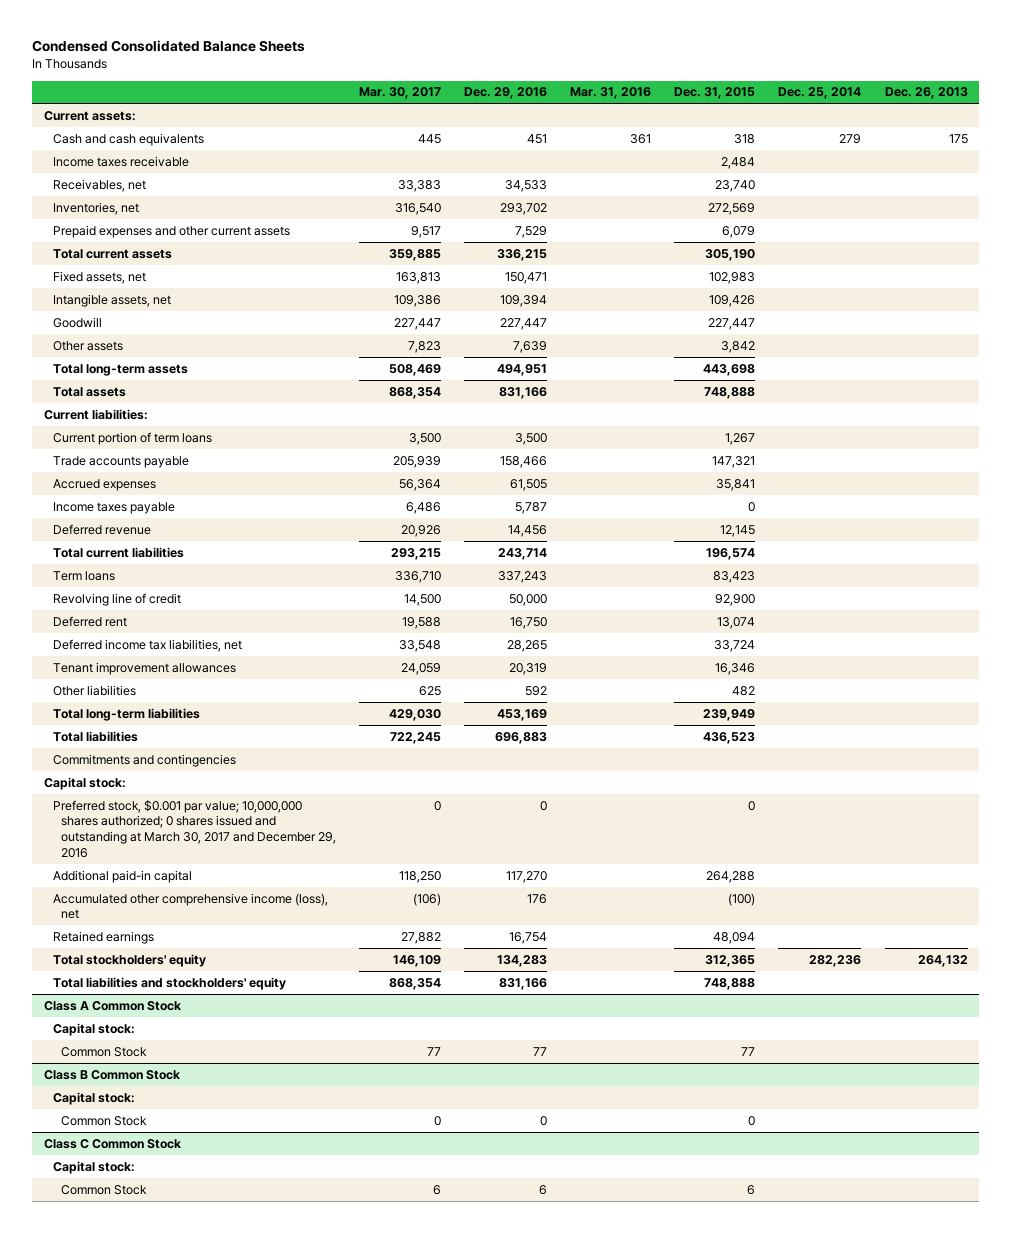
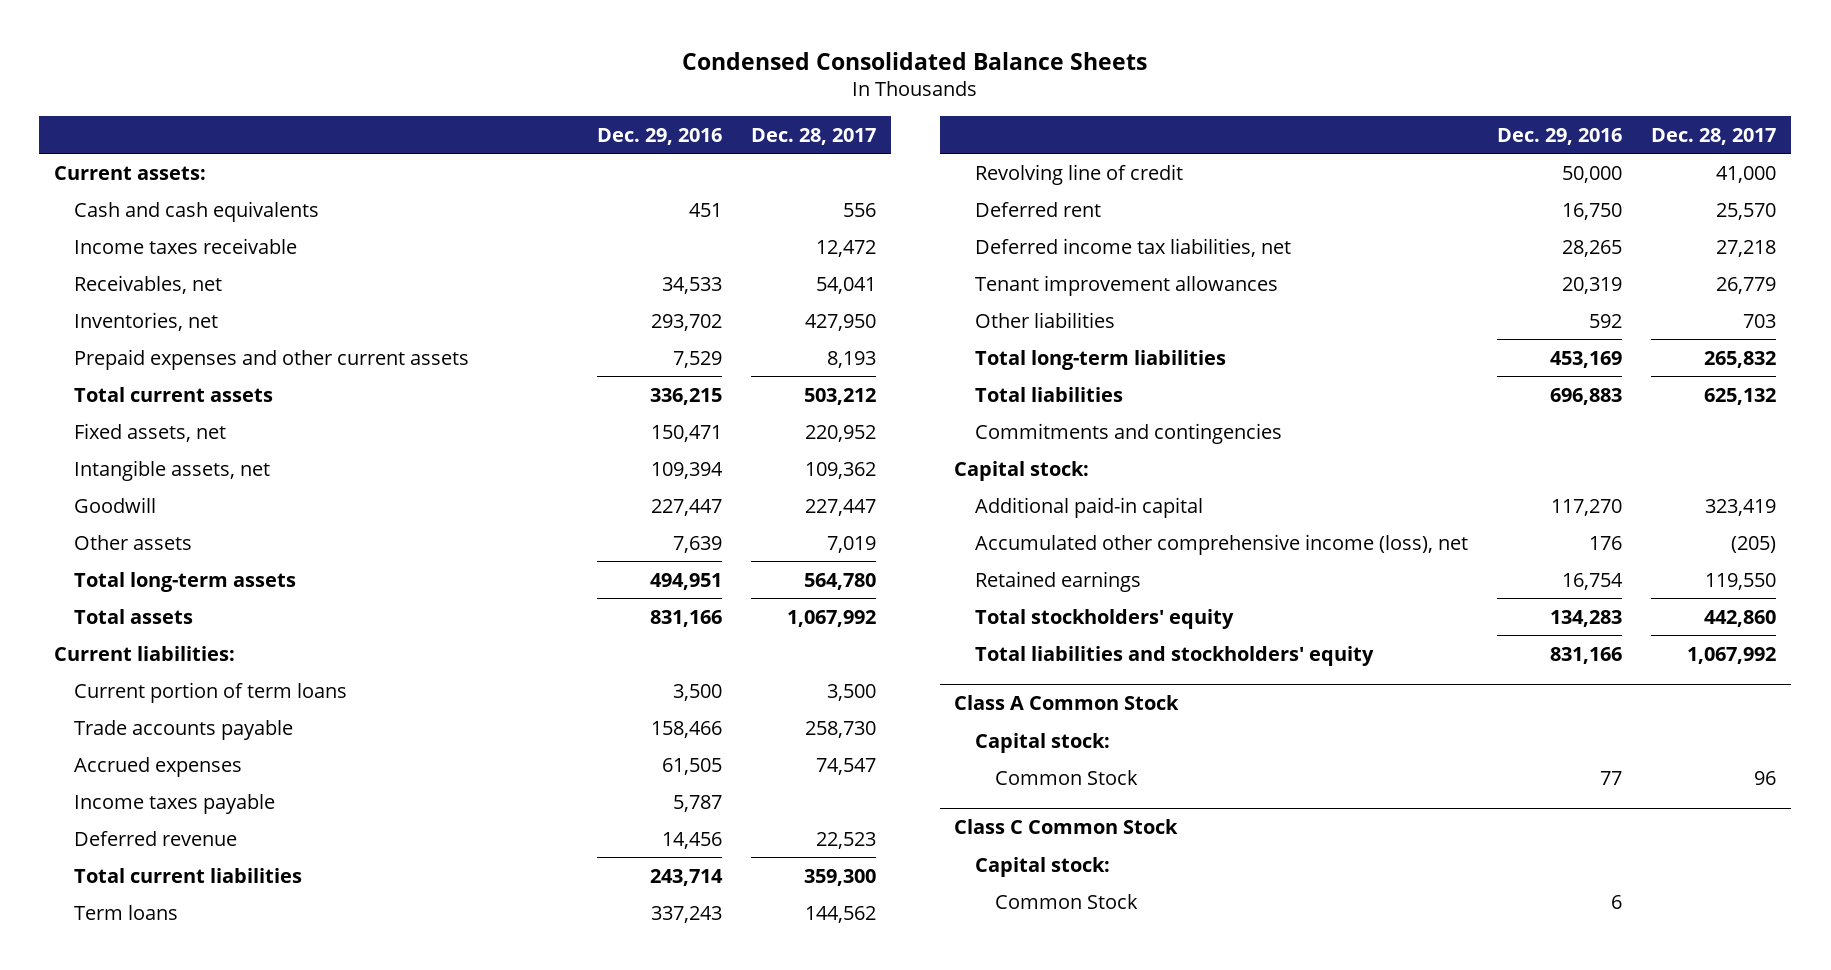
[359,87,442,100] Mar. 30, 2017 -> none
[570,87,652,100] Mar. 31, 2016 -> none
[674,87,756,100] Dec. 31, 2015 -> none
[778,87,862,100] Dec. 25, 2014 -> none
[884,87,968,100] Dec. 26, 2013 -> none
none -> [751,127,877,145] Dec. 28, 2017
[52,799,337,858] Preferred stock, $0.001 par value; 10,000,000 shares authorized; 0 shares issued and outstanding at March 30, 2017 and December 29, 2016 -> none
[43,1069,180,1080] Class B Common Stock -> none
[52,1091,135,1105] Capital stock: -> none
[61,1115,148,1126] Common Stock -> none

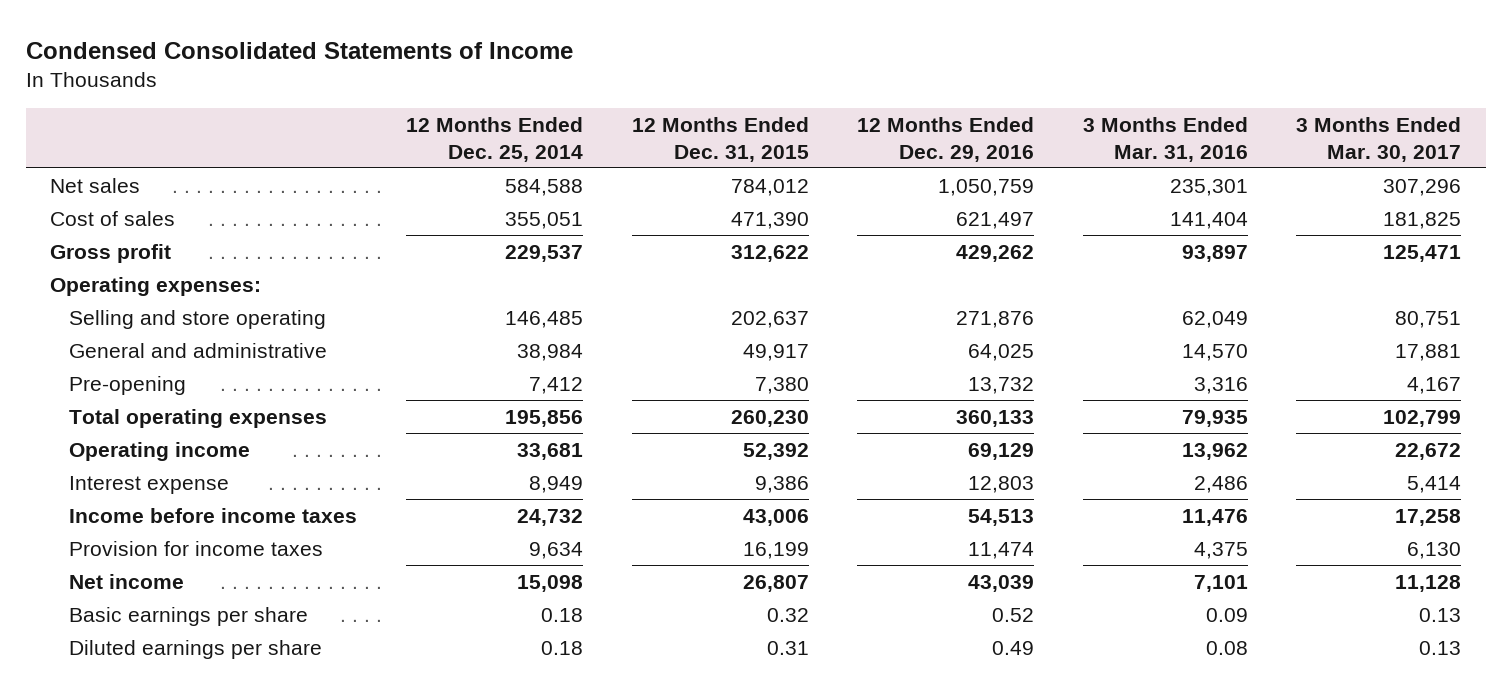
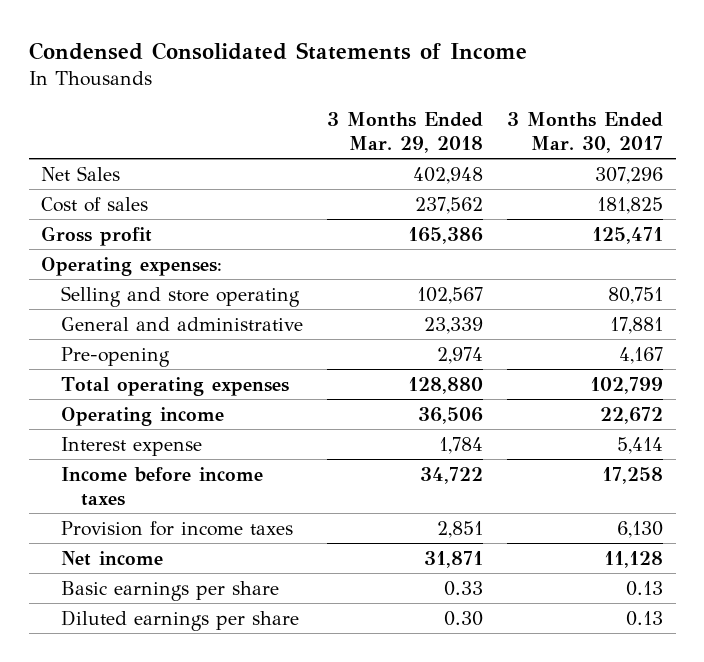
[405,116,583,162] 12 Months Ended Dec. 25, 2014 -> none
[631,116,809,162] 12 Months Ended Dec. 31, 2015 -> none
[857,116,1035,162] 12 Months Ended Dec. 29, 2016 -> none
[1082,116,1248,162] 3 Months Ended Mar. 31, 2016 -> none
none -> [327,112,484,154] 3 Months Ended Mar. 29, 2018
[50,177,141,193] Net sales -> [40,165,120,181] Net Sales

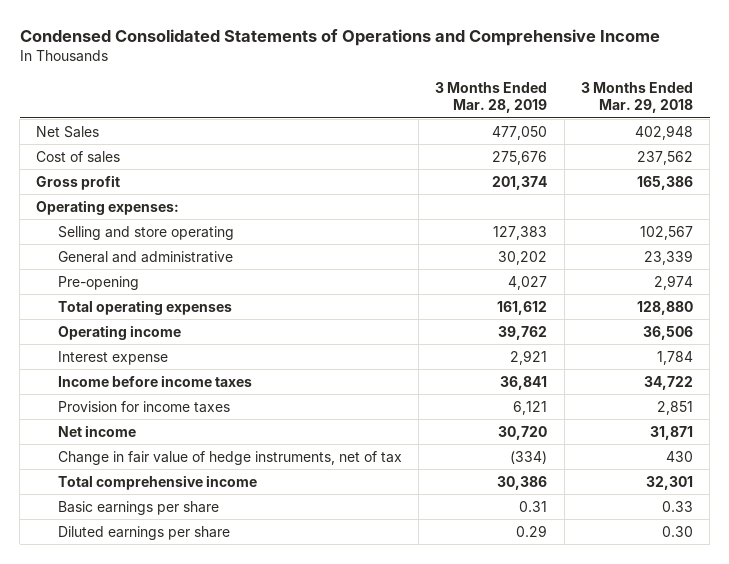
[28,41,527,60] Condensed Consolidated Statements of Income -> [19,28,660,46] Condensed Consolidated Statements of Operations and Comprehensive Income
[507,112,664,154] 3 Months Ended Mar. 30, 2017 -> none
none -> [435,81,548,114] 3 Months Ended Mar. 28, 2019
none -> [57,450,402,465] Change in fair value of hedge instruments, net of tax
none -> [57,474,257,490] Total comprehensive income

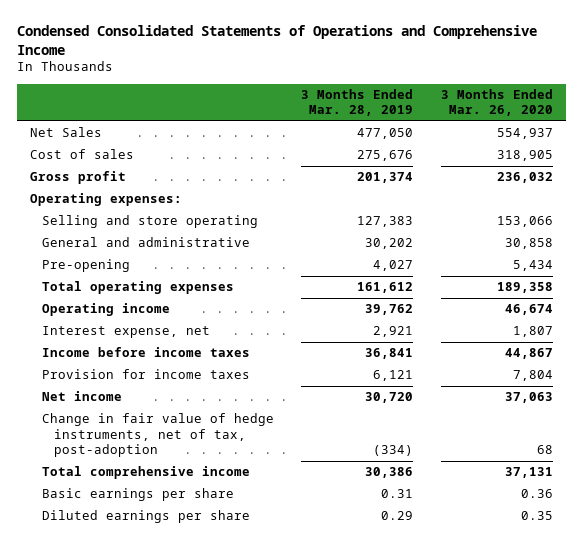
[580,81,693,114] 3 Months Ended Mar. 29, 2018 -> none
none -> [440,88,553,117] 3 Months Ended Mar. 26, 2020
[57,350,168,365] Interest expense -> [42,326,211,339] Interest expense, net
[57,450,402,465] Change in fair value of hedge instruments, net of tax -> [42,413,275,458] Change in fair value of hedge instruments, net of tax, post-adoption

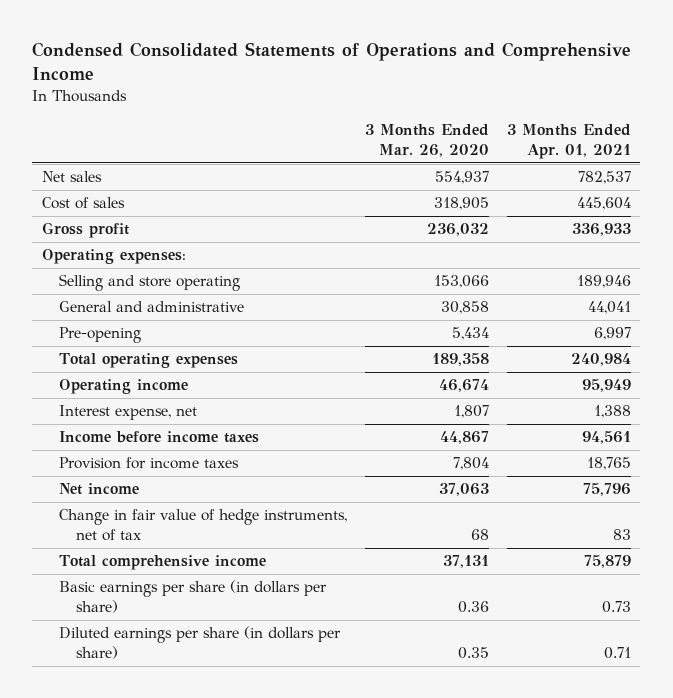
[301,88,414,117] 3 Months Ended Mar. 28, 2019 -> none
none -> [507,124,632,159] 3 Months Ended Apr. 01, 2021
[30,127,103,138] Net Sales -> [41,171,102,183] Net sales
[42,413,275,458] Change in fair value of hedge instruments, net of tax, post-adoption -> [58,509,347,542] Change in fair value of hedge instruments, net of tax
[42,488,235,502] Basic earnings per share -> [58,580,327,614] Basic earnings per share (in dollars per share)
[42,510,251,524] Diluted earnings per share -> [58,626,341,660] Diluted earnings per share (in dollars per share)

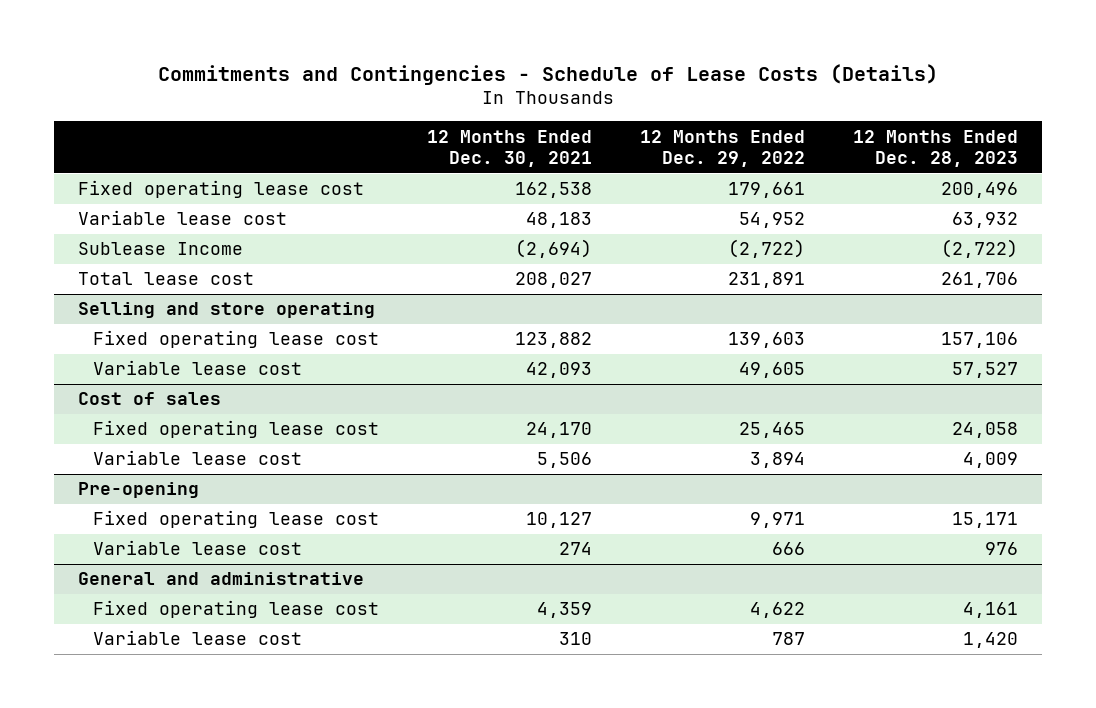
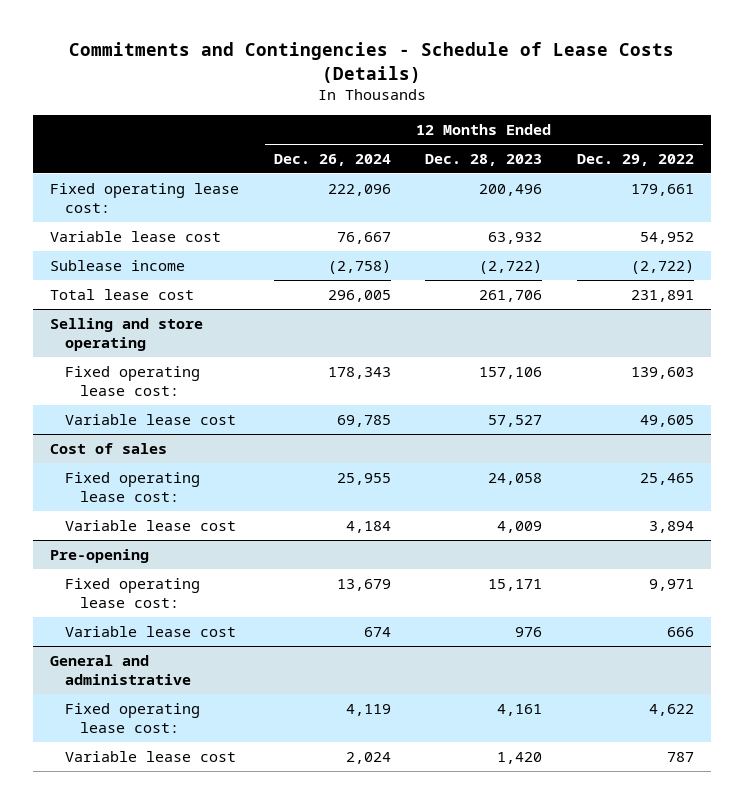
[426,129,592,167] 12 Months Ended Dec. 30, 2021 -> none
none -> [273,154,391,167] Dec. 26, 2024
[77,180,364,199] Fixed operating lease cost -> [50,182,240,214] Fixed operating lease cost:
[77,242,243,256] Sublease Income -> [50,259,186,271] Sublease income
[92,330,379,349] Fixed operating lease cost -> [64,365,200,397] Fixed operating lease cost:
[92,420,379,439] Fixed operating lease cost -> [64,471,200,503] Fixed operating lease cost:
[92,510,379,529] Fixed operating lease cost -> [64,577,200,609] Fixed operating lease cost:
[92,600,379,619] Fixed operating lease cost -> [64,702,200,734] Fixed operating lease cost:

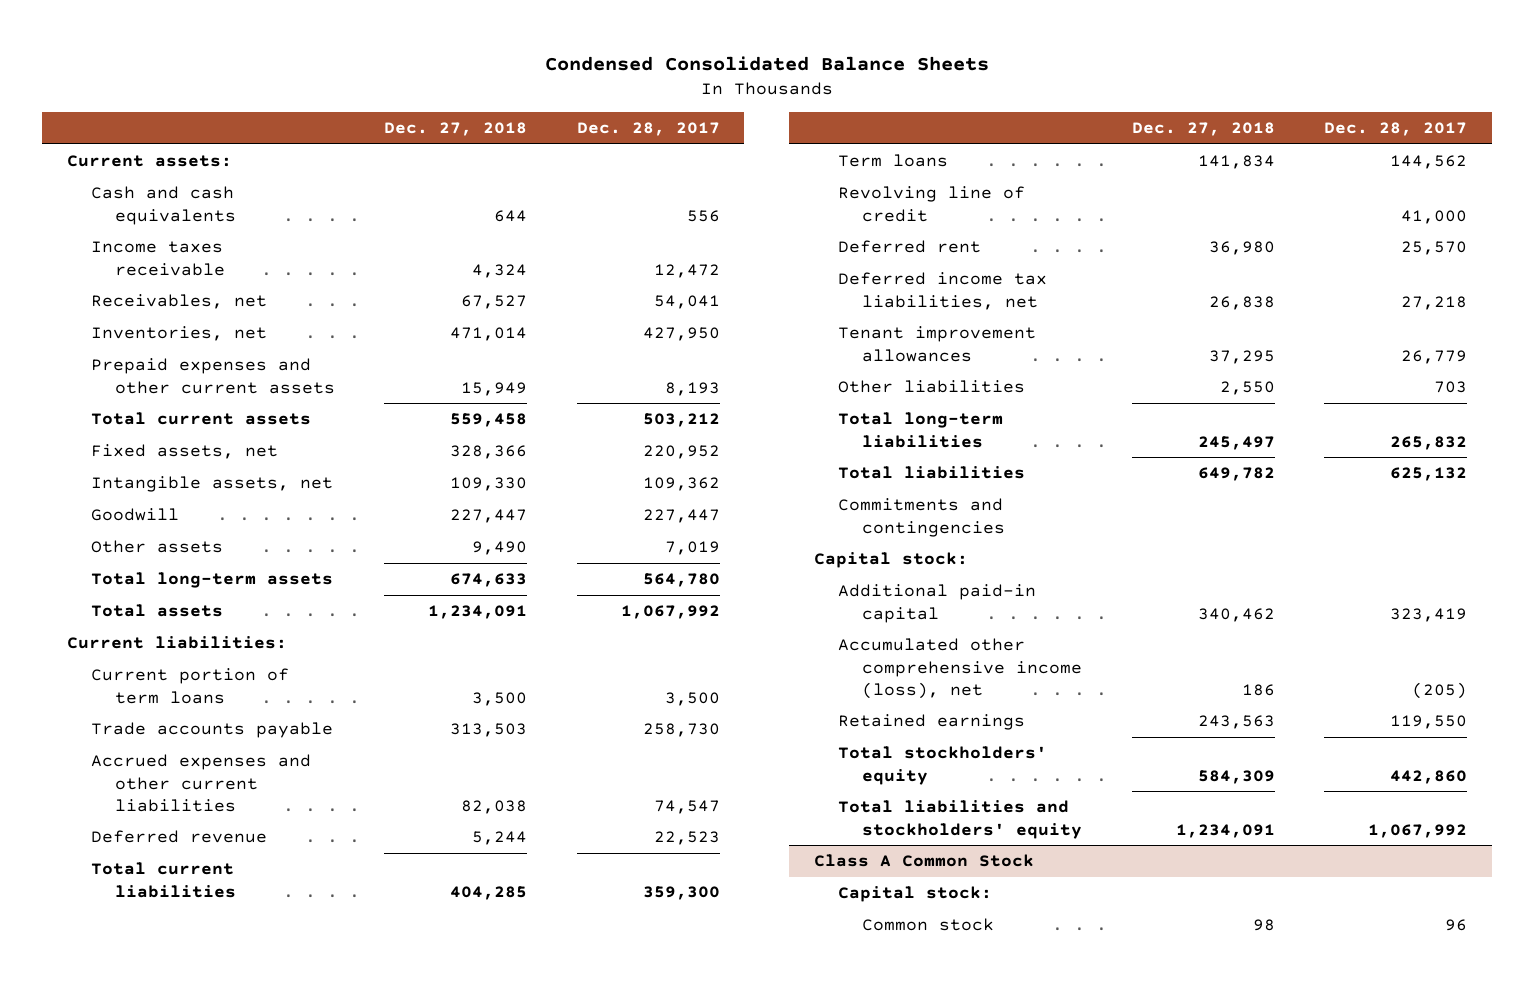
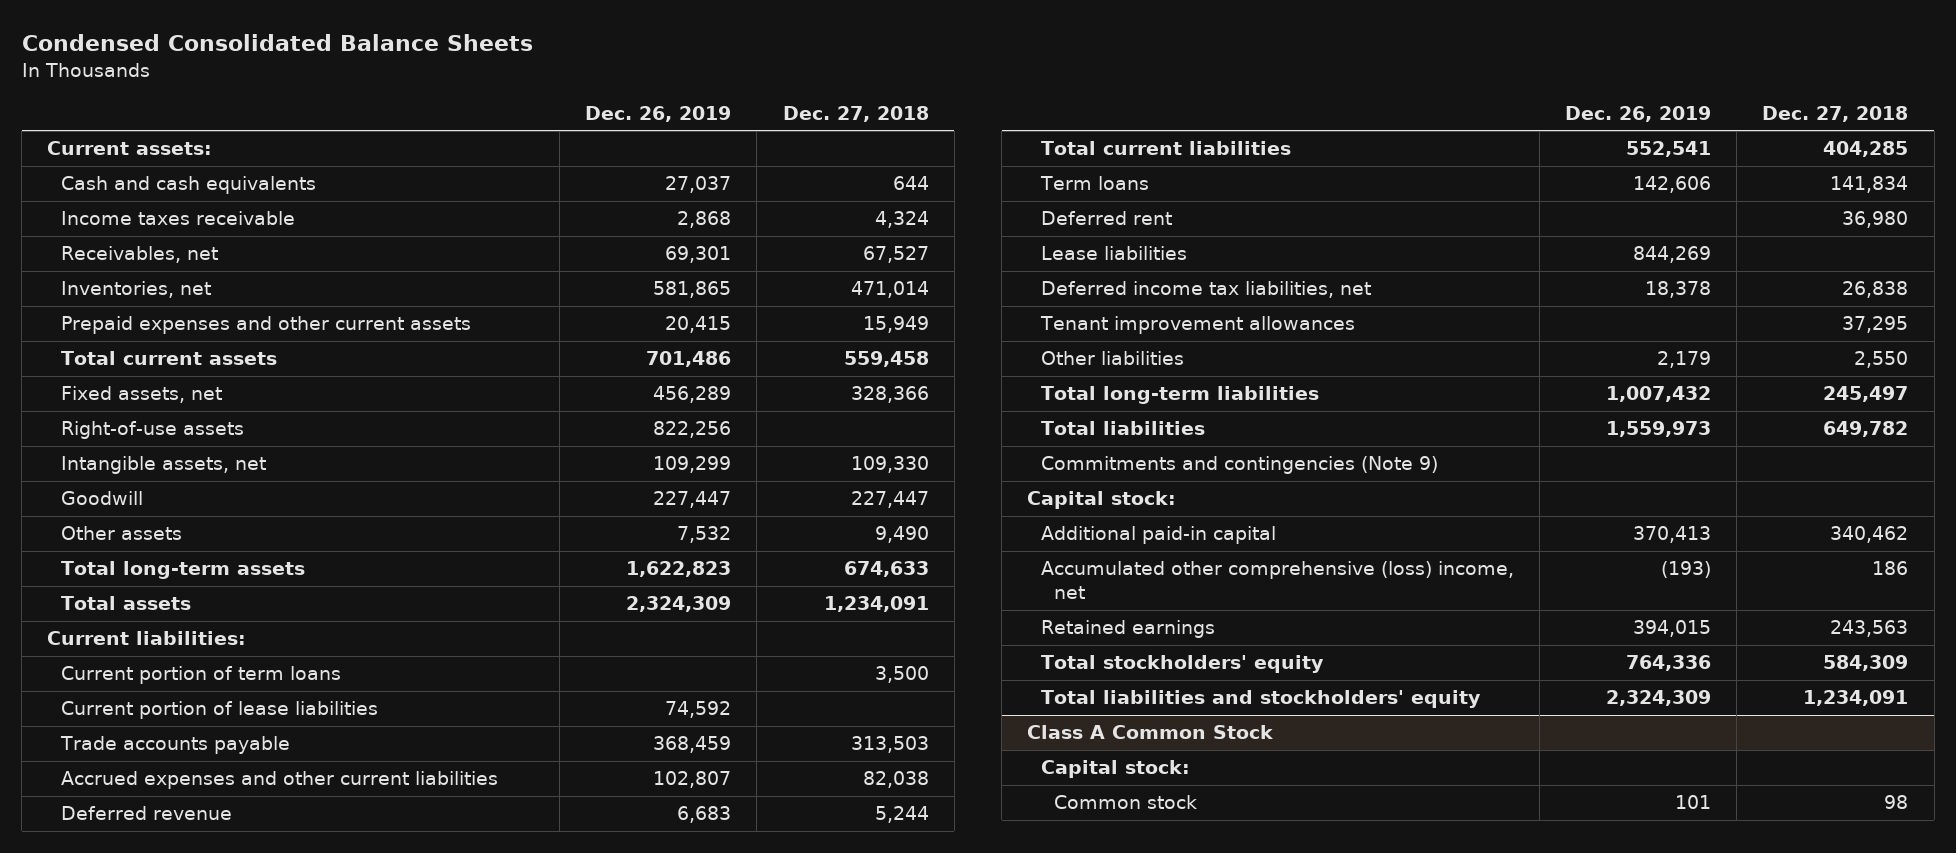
[576,122,720,137] Dec. 28, 2017 -> none
none -> [585,106,732,123] Dec. 26, 2019
none -> [60,421,244,440] Right-of-use assets
none -> [60,701,378,720] Current portion of lease liabilities
[838,186,1026,222] Revolving line of credit -> none
none -> [1040,246,1187,261] Lease liabilities
[838,498,1006,537] Commitments and contingencies -> [1040,456,1438,475] Commitments and contingencies (Note 9)
[838,638,1083,699] Accumulated other comprehensive income (loss), net -> [1040,561,1514,600] Accumulated other comprehensive (loss) income, net

